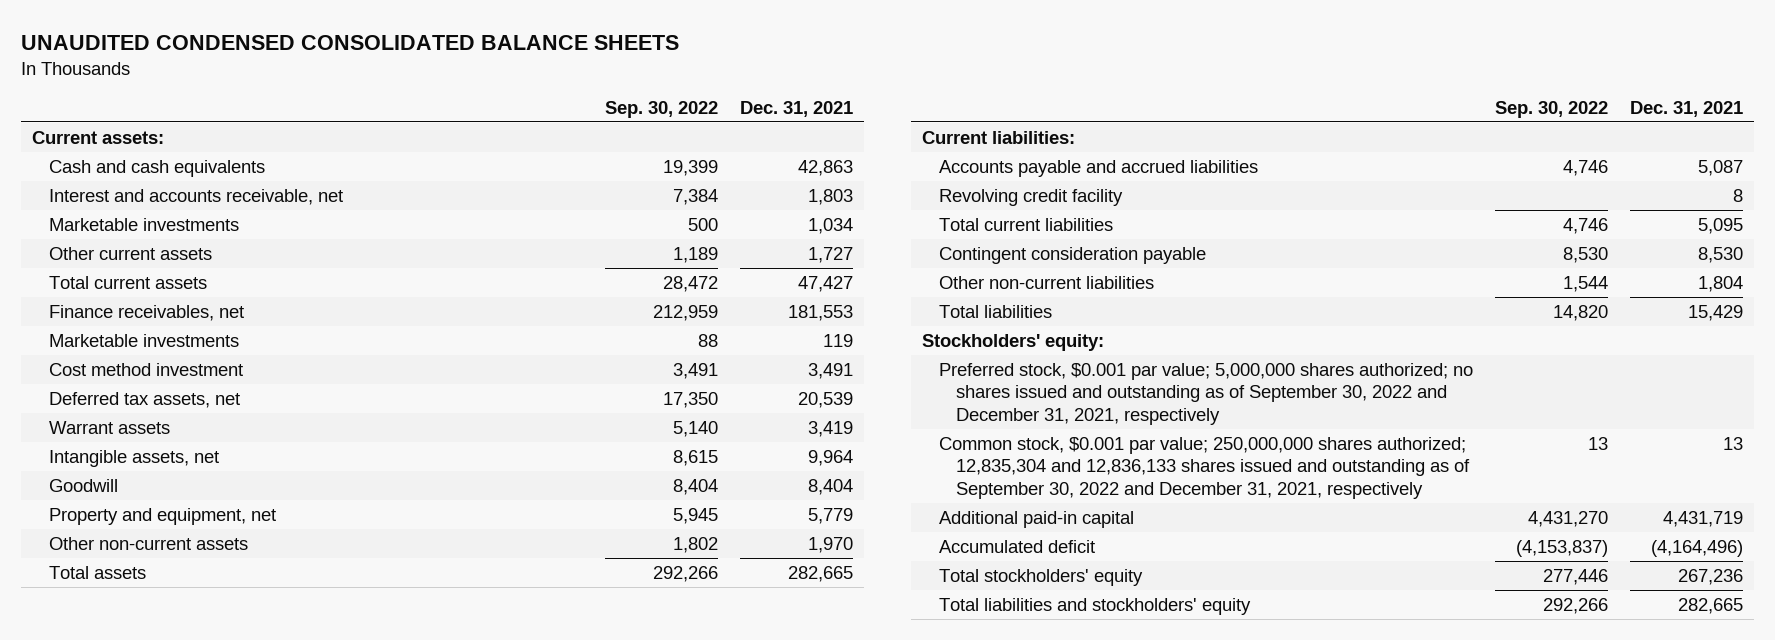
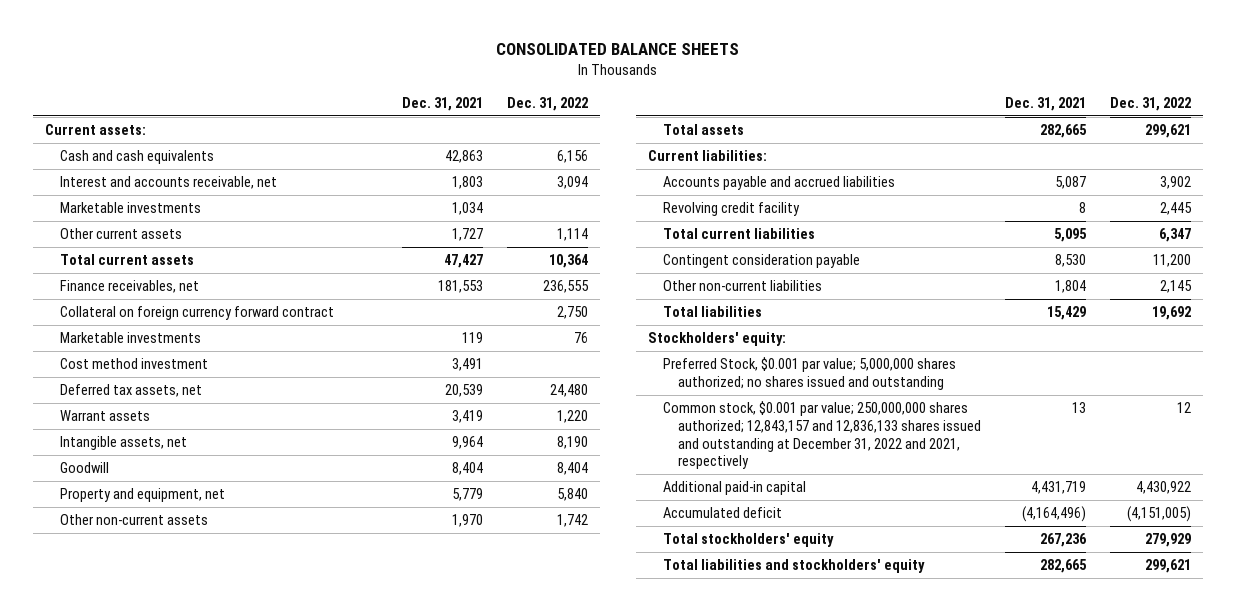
[20,34,679,50] UNAUDITED CONDENSED CONSOLIDATED BALANCE SHEETS -> [495,43,739,56] CONSOLIDATED BALANCE SHEETS
[605,100,719,118] Sep. 30, 2022 -> none
none -> [506,96,588,111] Dec. 31, 2022
none -> [59,306,334,321] Collateral on foreign currency forward contract
[938,362,1473,425] Preferred stock, $0.001 par value; 5,000,000 shares authorized; no shares issued and outstanding as of September 30, 2022 and December 31, 2021, respectively -> [663,357,957,390] Preferred Stock, $0.001 par value; 5,000,000 shares authorized; no shares issued and outstanding
[938,436,1470,499] Common stock, $0.001 par value; 250,000,000 shares authorized; 12,835,304 and 12,836,133 shares issued and outstanding as of September 30, 2022 and December 31, 2021, respectively -> [663,401,982,470] Common stock, $0.001 par value; 250,000,000 shares authorized; 12,843,157 and 12,836,133 shares issued and outstanding at December 31, 2022 and 2021, respectively

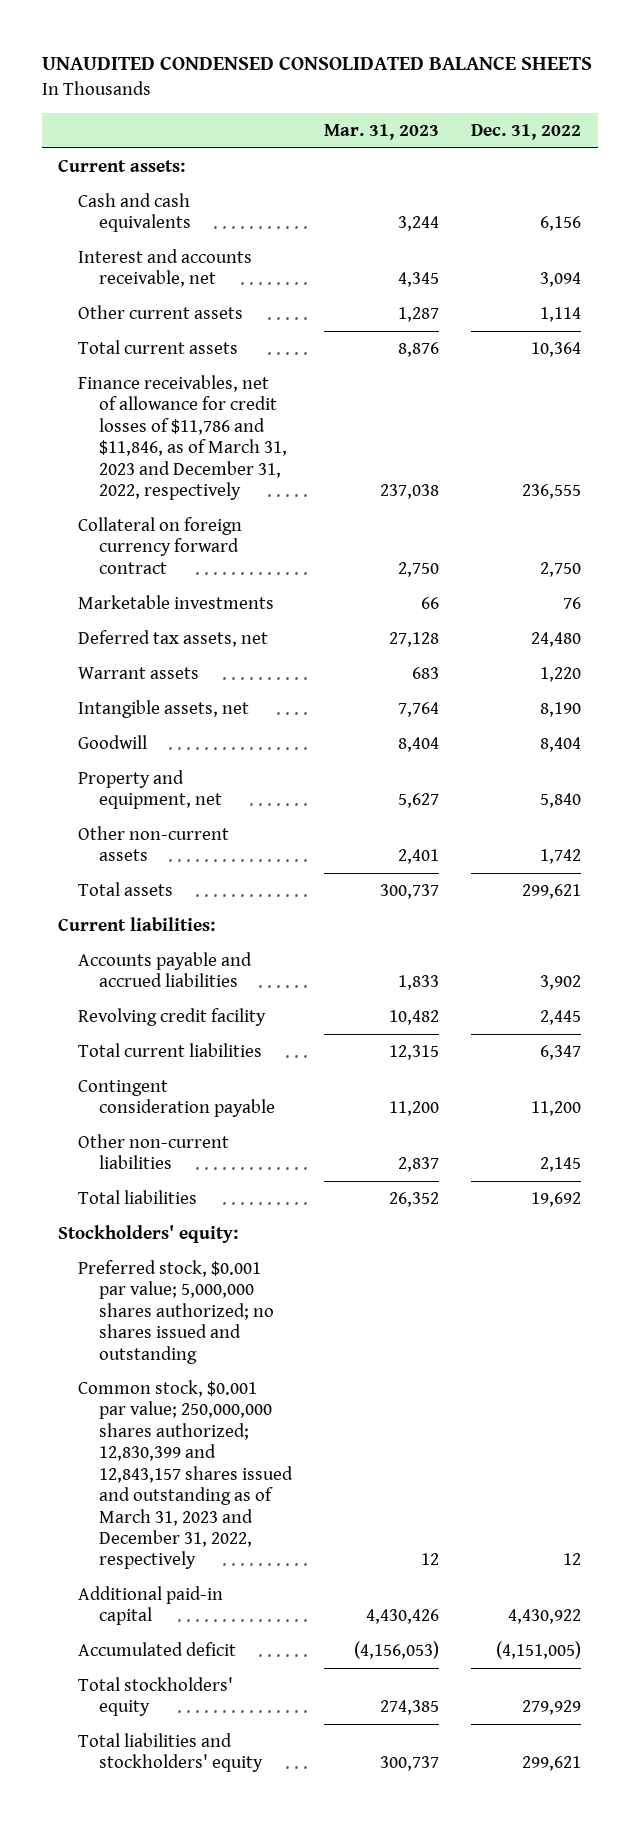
[495,43,739,56] CONSOLIDATED BALANCE SHEETS -> [41,56,592,70] UNAUDITED CONDENSED CONSOLIDATED BALANCE SHEETS
[401,96,483,111] Dec. 31, 2021 -> none
none -> [324,123,440,140] Mar. 31, 2023
[59,202,201,214] Marketable investments -> none
[59,280,199,294] Finance receivables, net -> [78,375,288,501] Finance receivables, net of allowance for credit losses of $11,786 and $11,846, as of March 31, 2023 and December 31, 2022, respectively
[59,358,208,370] Cost method investment -> none
[663,357,957,390] Preferred Stock, $0.001 par value; 5,000,000 shares authorized; no shares issued and outstanding -> [78,1260,275,1364] Preferred stock, $0.001 par value; 5,000,000 shares authorized; no shares issued and outstanding
[663,401,982,470] Common stock, $0.001 par value; 250,000,000 shares authorized; 12,843,157 and 12,836,133 shares issued and outstanding at December 31, 2022 and 2021, respectively -> [78,1380,294,1570] Common stock, $0.001 par value; 250,000,000 shares authorized; 12,830,399 and 12,843,157 shares issued and outstanding as of March 31, 2023 and December 31, 2022, respectively

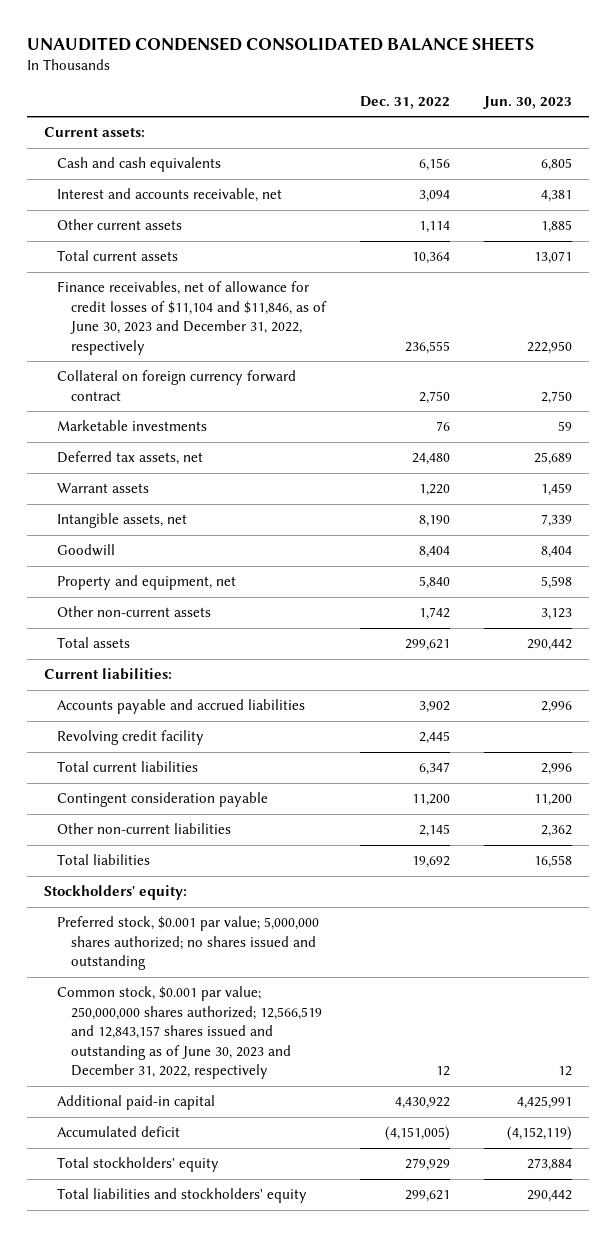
[324,123,440,140] Mar. 31, 2023 -> none
none -> [483,95,573,109] Jun. 30, 2023
[78,375,288,501] Finance receivables, net of allowance for credit losses of $11,786 and $11,846, as of March 31, 2023 and December 31, 2022, respectively -> [57,281,328,355] Finance receivables, net of allowance for credit losses of $11,104 and $11,846, as of June 30, 2023 and December 31, 2022, respectively
[78,1380,294,1570] Common stock, $0.001 par value; 250,000,000 shares authorized; 12,830,399 and 12,843,157 shares issued and outstanding as of March 31, 2023 and December 31, 2022, respectively -> [57,986,323,1080] Common stock, $0.001 par value; 250,000,000 shares authorized; 12,566,519 and 12,843,157 shares issued and outstanding as of June 30, 2023 and December 31, 2022, respectively

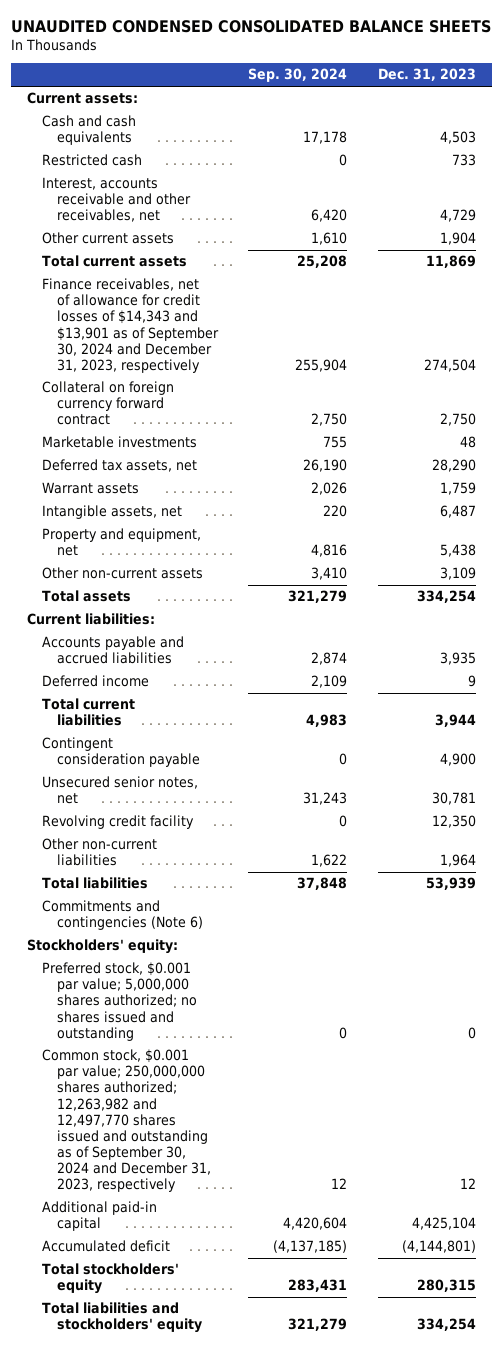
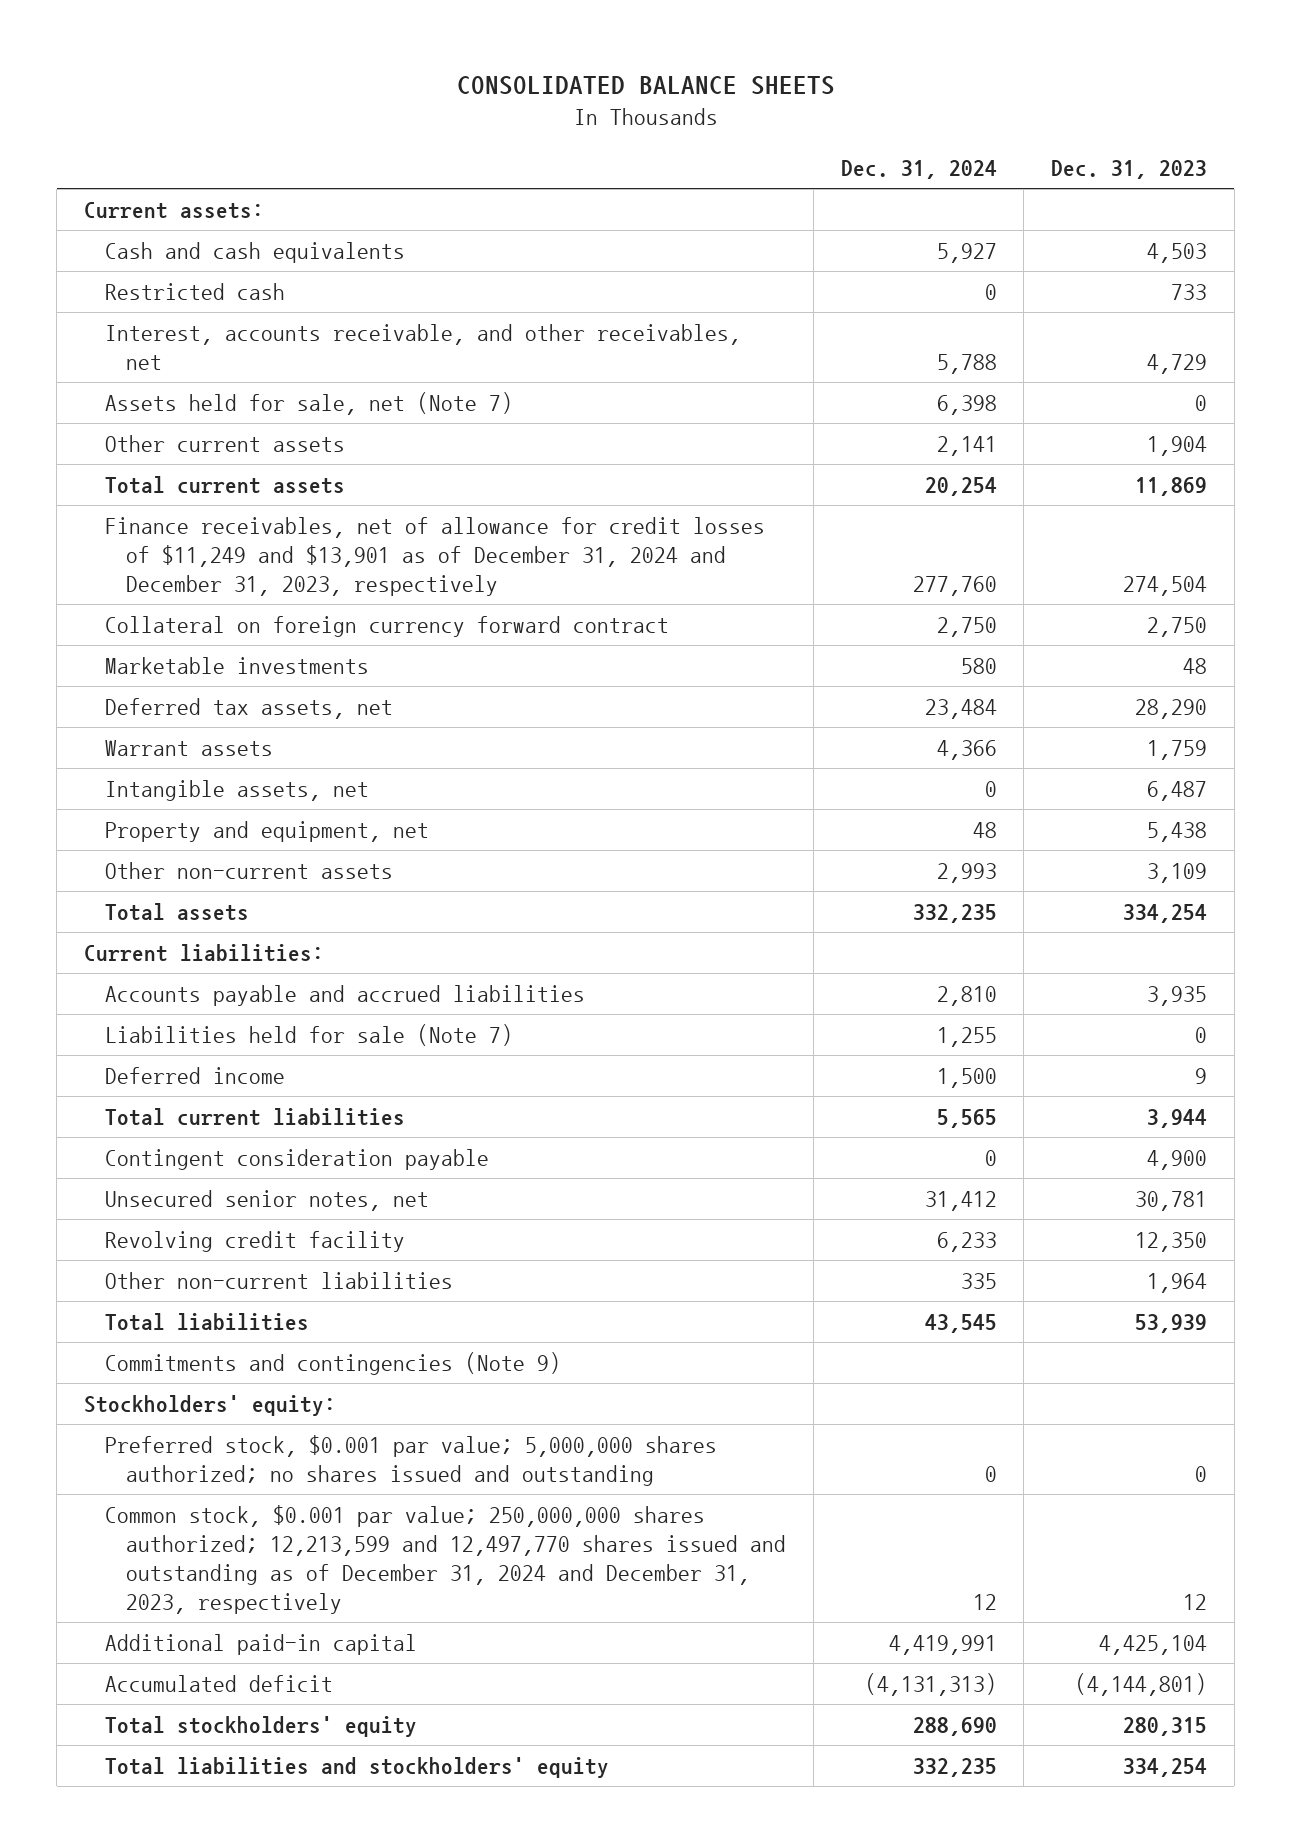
[11,19,492,33] UNAUDITED CONDENSED CONSOLIDATED BALANCE SHEETS -> [456,75,835,95] CONSOLIDATED BALANCE SHEETS
[248,68,348,83] Sep. 30, 2024 -> none
none -> [840,160,997,180] Dec. 31, 2024
[41,177,191,223] Interest, accounts receivable and other receivables, net -> [105,323,742,370] Interest, accounts receivable, and other receivables, net
none -> [105,391,514,415] Assets held for sale, net (Note 7)
[41,278,219,373] Finance receivables, net of allowance for credit losses of $14,343 and $13,901 as of September 30, 2024 and December 31, 2023, respectively -> [105,516,766,596] Finance receivables, net of allowance for credit losses of $11,249 and $13,901 as of December 31, 2024 and December 31, 2023, respectively
none -> [105,1023,514,1046] Liabilities held for sale (Note 7)
[41,900,203,931] Commitments and contingencies (Note 6) -> [105,1351,562,1375] Commitments and contingencies (Note 9)
[41,1049,211,1192] Common stock, $0.001 par value; 250,000,000 shares authorized; 12,263,982 and 12,497,770 shares issued and outstanding as of September 30, 2024 and December 31, 2023, respectively -> [105,1504,787,1615] Common stock, $0.001 par value; 250,000,000 shares authorized; 12,213,599 and 12,497,770 shares issued and outstanding as of December 31, 2024 and December 31, 2023, respectively

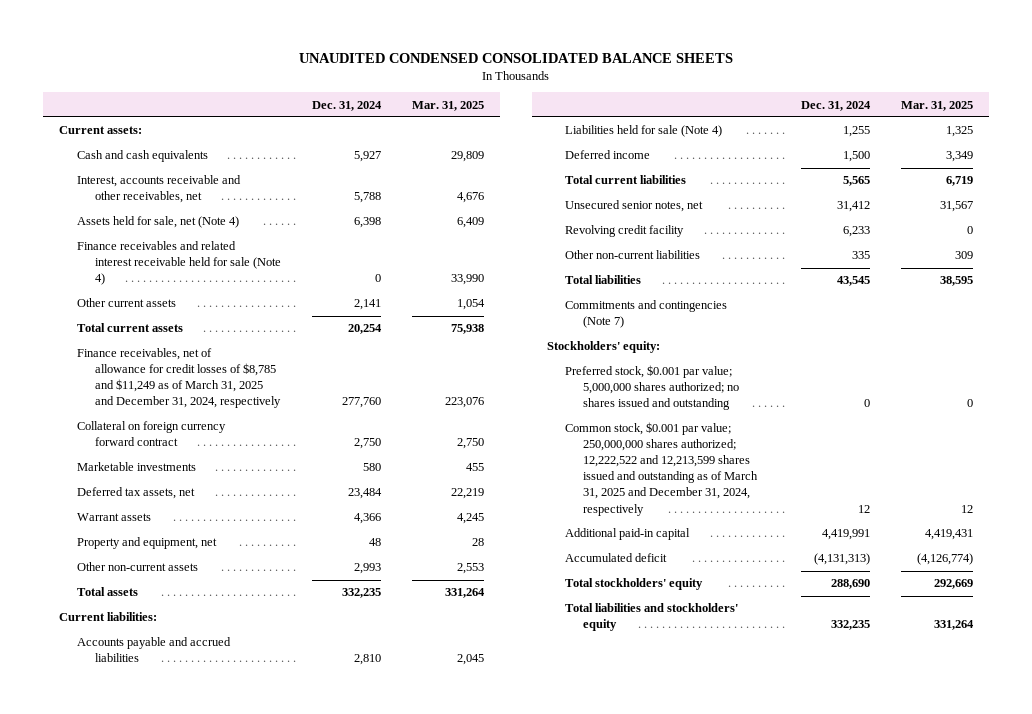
[456,75,835,95] CONSOLIDATED BALANCE SHEETS -> [298,52,733,63] UNAUDITED CONDENSED CONSOLIDATED BALANCE SHEETS
[1051,160,1208,180] Dec. 31, 2023 -> none
none -> [412,100,485,111] Mar. 31, 2025
[105,282,286,300] Restricted cash -> none
[105,323,742,370] Interest, accounts receivable, and other receivables, net -> [76,175,241,204] Interest, accounts receivable and other receivables, net
[105,391,514,415] Assets held for sale, net (Note 7) -> [76,216,239,229] Assets held for sale, net (Note 4)
none -> [76,241,281,286] Finance receivables and related interest receivable held for sale (Note 4)
[105,516,766,596] Finance receivables, net of allowance for credit losses of $11,249 and $13,901 as of December 31, 2024 and December 31, 2023, respectively -> [76,348,281,409] Finance receivables, net of allowance for credit losses of $8,785 and $11,249 as of March 31, 2025 and December 31, 2024, respectively
[105,779,370,801] Intangible assets, net -> none
[105,1023,514,1046] Liabilities held for sale (Note 7) -> [565,125,723,138] Liabilities held for sale (Note 4)
[105,1148,490,1170] Contingent consideration payable -> none
[105,1351,562,1375] Commitments and contingencies (Note 9) -> [565,300,728,329] Commitments and contingencies (Note 7)
[105,1504,787,1615] Common stock, $0.001 par value; 250,000,000 shares authorized; 12,213,599 and 12,497,770 shares issued and outstanding as of December 31, 2024 and December 31, 2023, respectively -> [565,422,759,516] Common stock, $0.001 par value; 250,000,000 shares authorized; 12,222,522 and 12,213,599 shares issued and outstanding as of March 31, 2025 and December 31, 2024, respectively

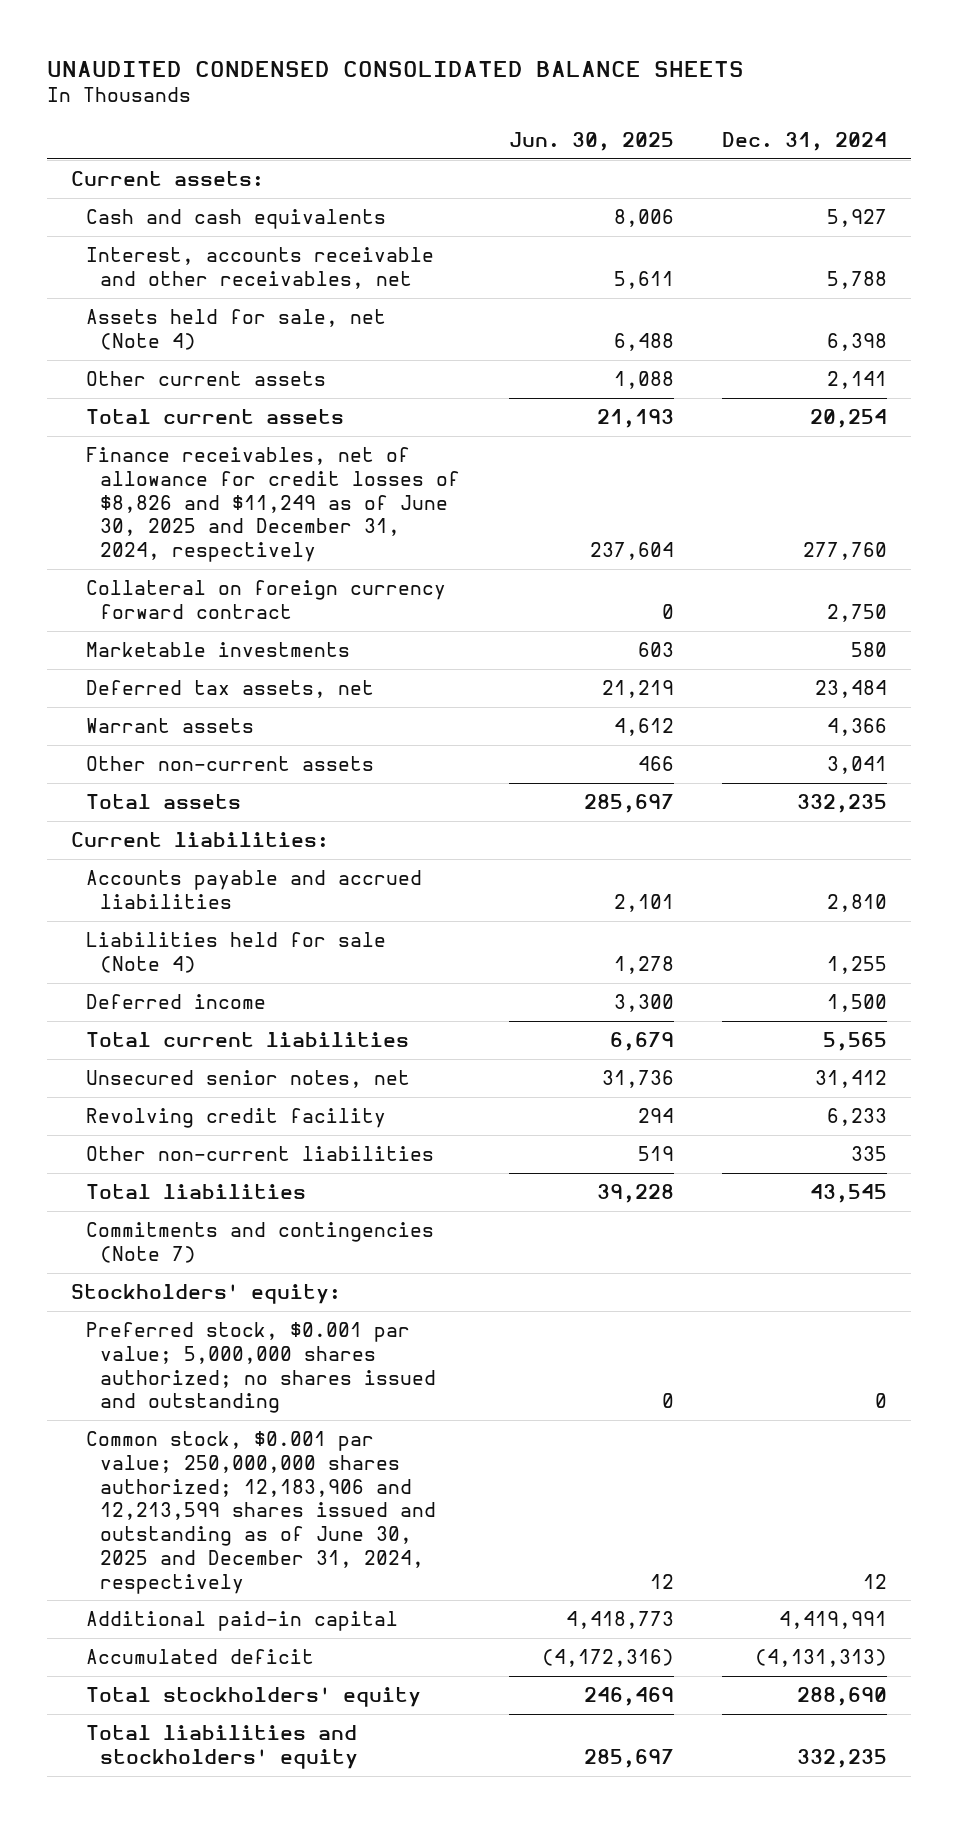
[412,100,485,111] Mar. 31, 2025 -> none
none -> [508,132,674,152] Jun. 30, 2025
[76,241,281,286] Finance receivables and related interest receivable held for sale (Note 4) -> none
[76,348,281,409] Finance receivables, net of allowance for credit losses of $8,785 and $11,249 as of March 31, 2025 and December 31, 2024, respectively -> [85,447,461,563] Finance receivables, net of allowance for credit losses of $8,826 and $11,249 as of June 30, 2025 and December 31, 2024, respectively
[76,537,217,550] Property and equipment, net -> none
[353,563,381,575] 2,993 -> [826,756,887,775] 3,041
[565,422,759,516] Common stock, $0.001 par value; 250,000,000 shares authorized; 12,222,522 and 12,213,599 shares issued and outstanding as of March 31, 2025 and December 31, 2024, respectively -> [85,1431,437,1594] Common stock, $0.001 par value; 250,000,000 shares authorized; 12,183,906 and 12,213,599 shares issued and outstanding as of June 30, 2025 and December 31, 2024, respectively

